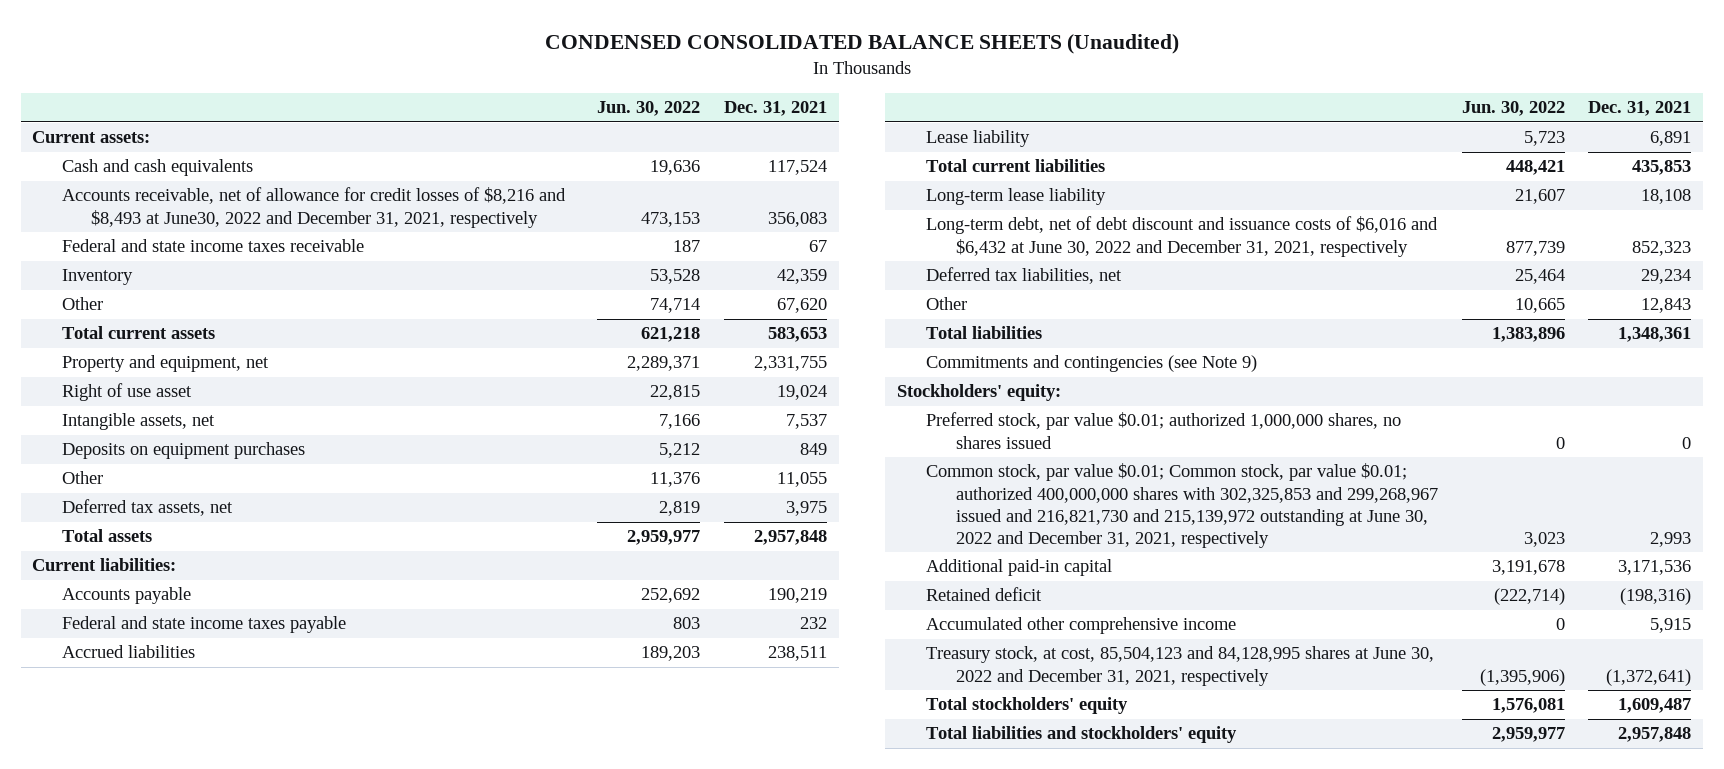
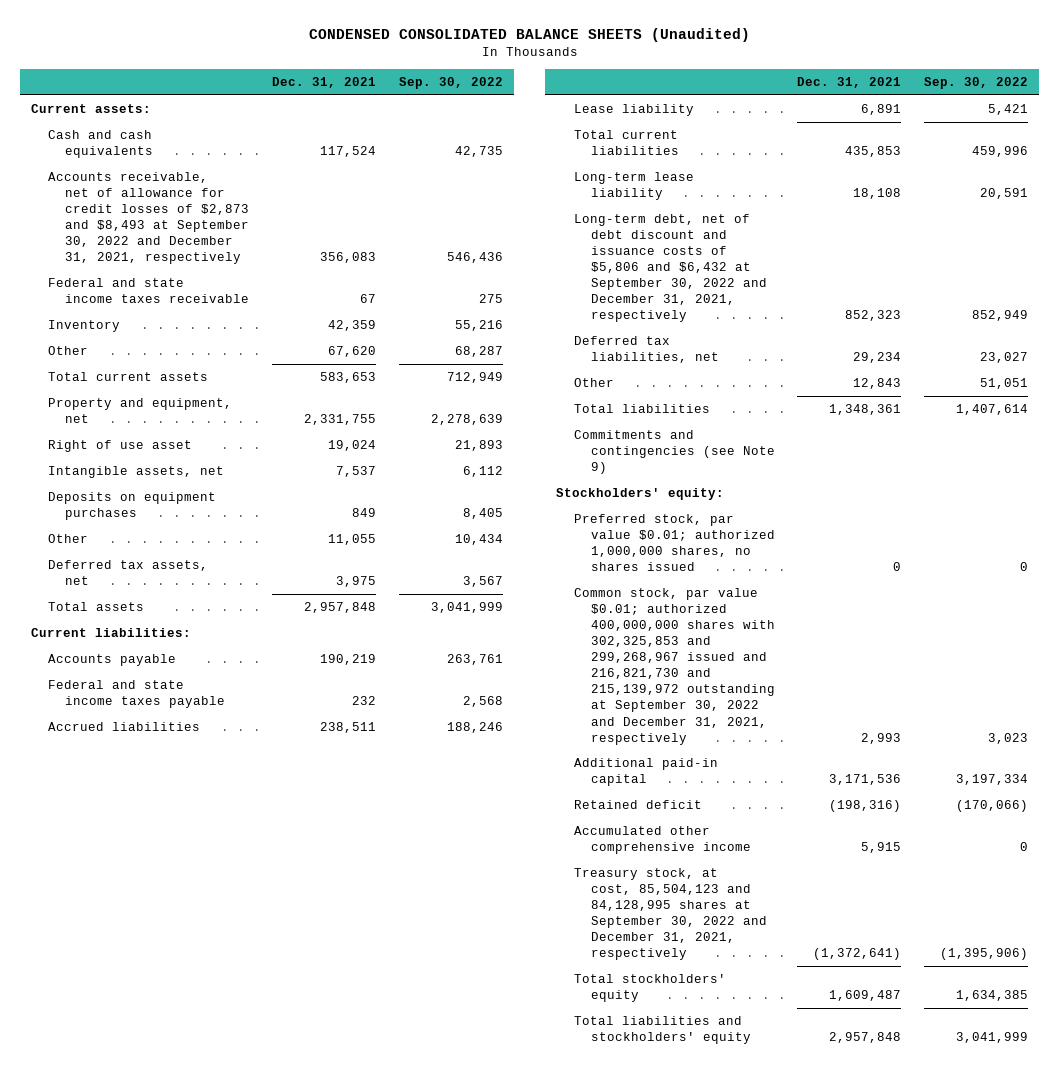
[596,101,700,117] Jun. 30, 2022 -> none
none -> [398,76,503,89] Sep. 30, 2022
[61,187,566,228] Accounts receivable, net of allowance for credit losses of $8,216 and $8,493 at June30, 2022 and December 31, 2021, respectively -> [48,172,250,265] Accounts receivable, net of allowance for credit losses of $2,873 and $8,493 at September 30, 2022 and December 31, 2021, respectively
[926,216,1439,257] Long-term debt, net of debt discount and issuance costs of $6,016 and $6,432 at June 30, 2022 and December 31, 2021, respectively -> [573,214,767,323] Long-term debt, net of debt discount and issuance costs of $5,806 and $6,432 at September 30, 2022 and December 31, 2021, respectively
[926,463,1438,548] Common stock, par value $0.01; Common stock, par value $0.01; authorized 400,000,000 shares with 302,325,853 and 299,268,967 issued and 216,821,730 and 215,139,972 outstanding at June 30, 2022 and December 31, 2021, respectively -> [573,588,775,745] Common stock, par value $0.01; authorized 400,000,000 shares with 302,325,853 and 299,268,967 issued and 216,821,730 and 215,139,972 outstanding at September 30, 2022 and December 31, 2021, respectively
[926,646,1435,686] Treasury stock, at cost, 85,504,123 and 84,128,995 shares at June 30, 2022 and December 31, 2021, respectively -> [573,868,767,961] Treasury stock, at cost, 85,504,123 and 84,128,995 shares at September 30, 2022 and December 31, 2021, respectively

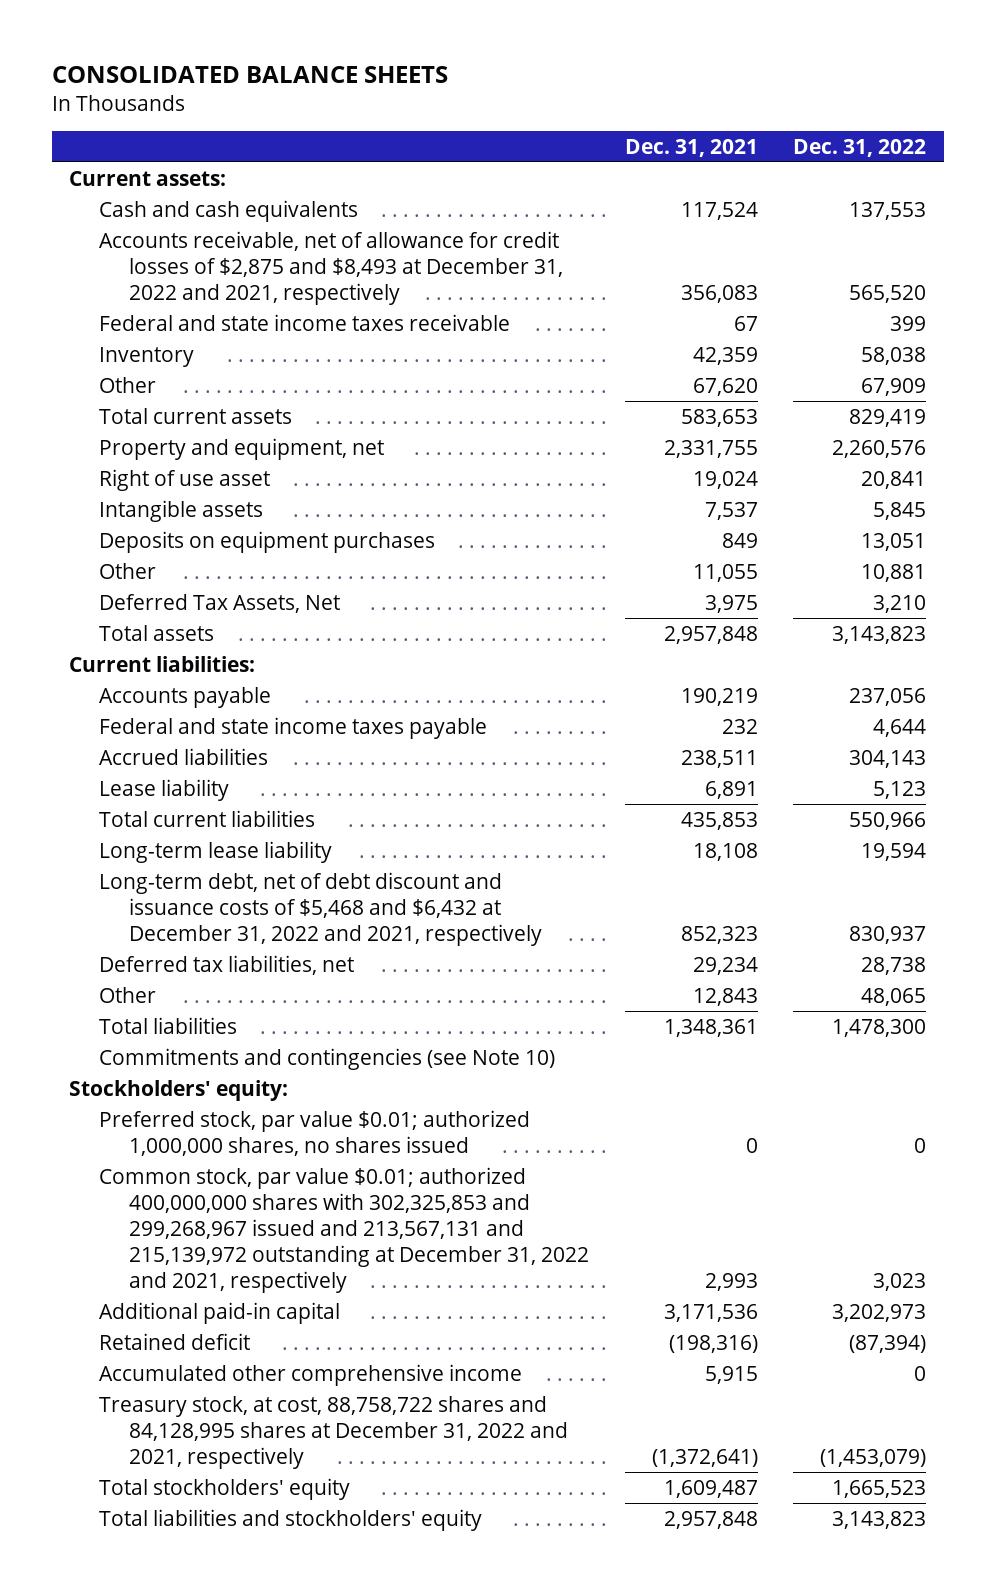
[308,28,750,43] CONDENSED CONSOLIDATED BALANCE SHEETS (Unaudited) -> [51,66,448,84] CONSOLIDATED BALANCE SHEETS
[398,76,503,89] Sep. 30, 2022 -> none
none -> [793,138,927,157] Dec. 31, 2022
[48,172,250,265] Accounts receivable, net of allowance for credit losses of $2,873 and $8,493 at September 30, 2022 and December 31, 2021, respectively -> [99,230,564,305] Accounts receivable, net of allowance for credit losses of $2,875 and $8,493 at December 31, 2022 and 2021, respectively
[48,466,225,479] Intangible assets, net -> [99,499,264,522] Intangible assets
[48,560,209,586] Deferred tax assets, net -> [99,593,341,613] Deferred Tax Assets, Net
[573,214,767,323] Long-term debt, net of debt discount and issuance costs of $5,806 and $6,432 at September 30, 2022 and December 31, 2021, respectively -> [99,871,543,946] Long-term debt, net of debt discount and issuance costs of $5,468 and $6,432 at December 31, 2022 and 2021, respectively
[573,430,775,475] Commitments and contingencies (see Note 9) -> [99,1047,556,1070] Commitments and contingencies (see Note 10)
[573,588,775,745] Common stock, par value $0.01; authorized 400,000,000 shares with 302,325,853 and 299,268,967 issued and 216,821,730 and 215,139,972 outstanding at September 30, 2022 and December 31, 2021, respectively -> [99,1166,590,1294] Common stock, par value $0.01; authorized 400,000,000 shares with 302,325,853 and 299,268,967 issued and 213,567,131 and 215,139,972 outstanding at December 31, 2022 and 2021, respectively
[573,868,767,961] Treasury stock, at cost, 85,504,123 and 84,128,995 shares at September 30, 2022 and December 31, 2021, respectively -> [99,1395,569,1469] Treasury stock, at cost, 88,758,722 shares and 84,128,995 shares at December 31, 2022 and 2021, respectively

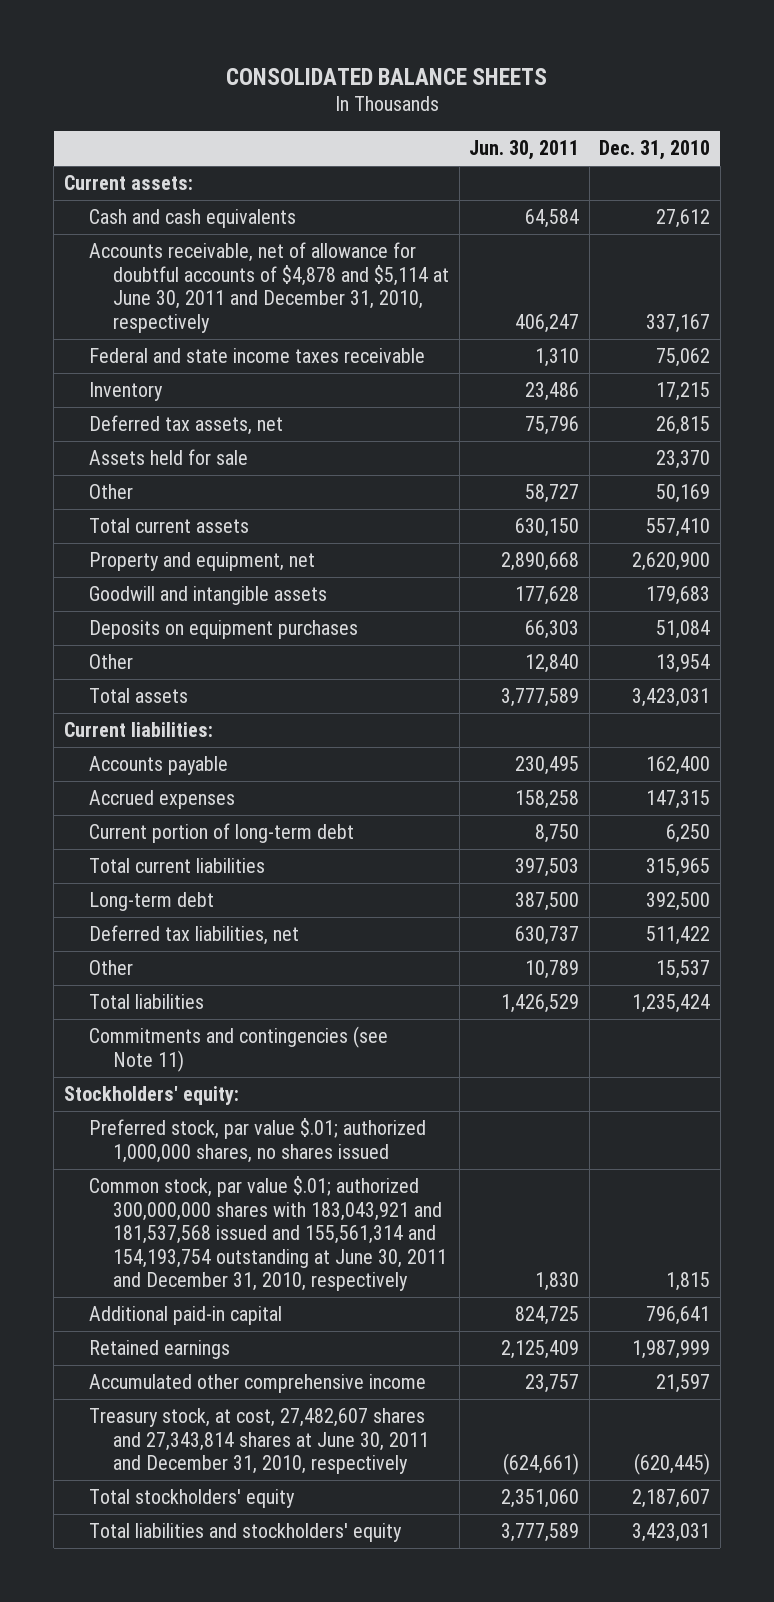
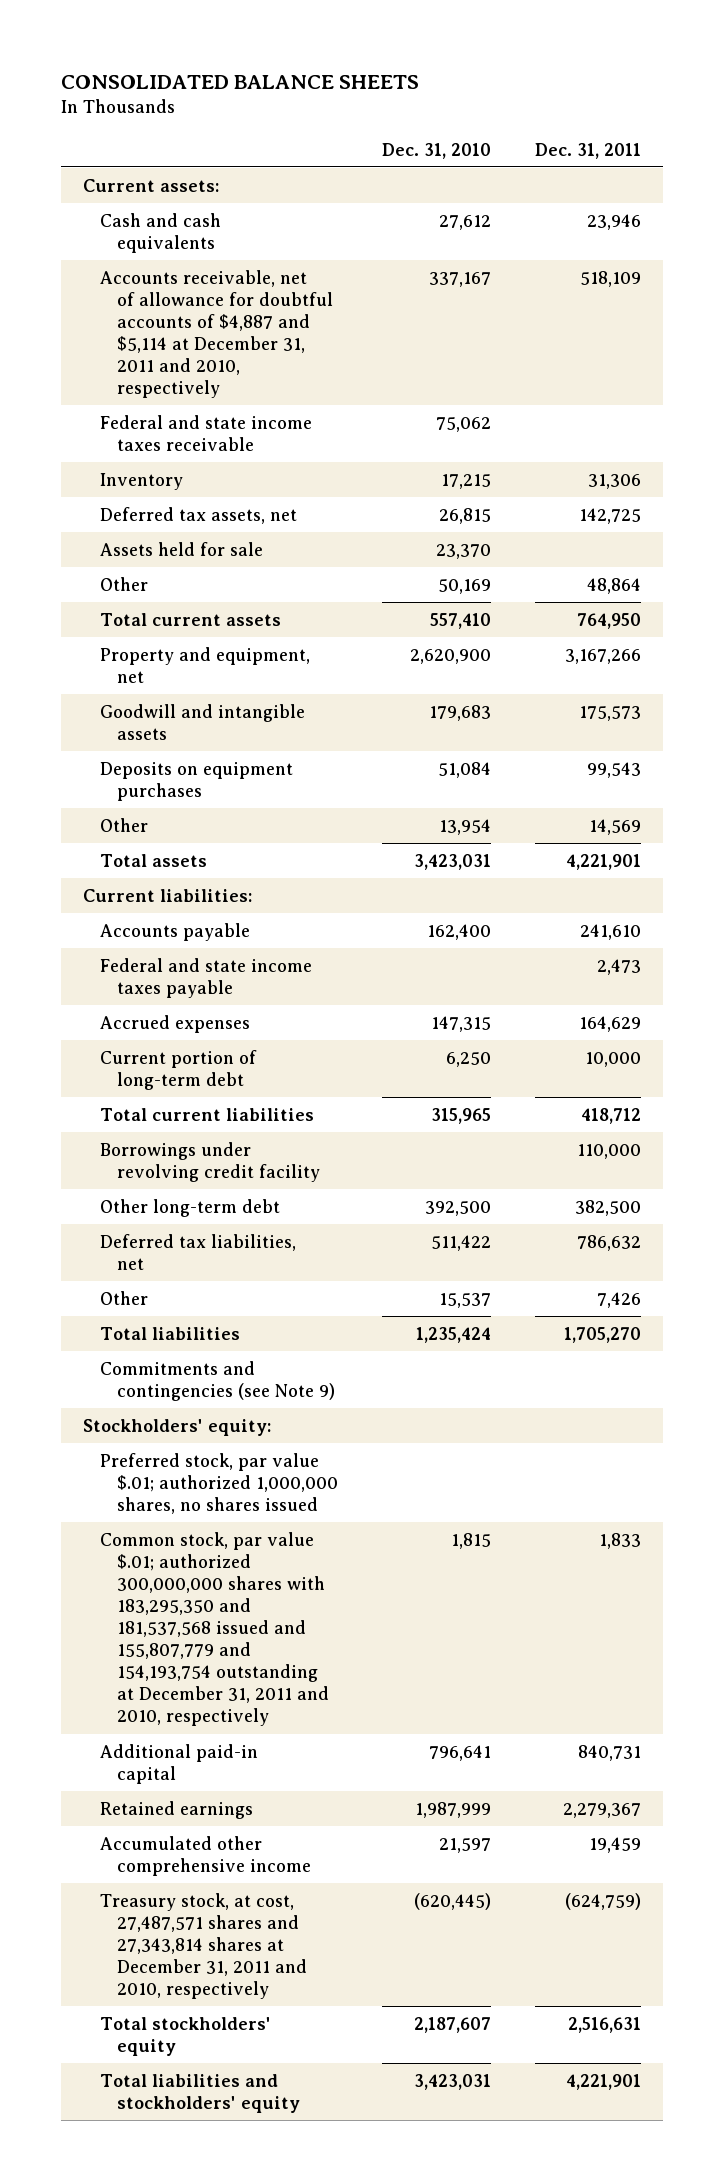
[469,140,580,161] Jun. 30, 2011 -> none
none -> [535,142,642,159] Dec. 31, 2011
[88,242,450,333] Accounts receivable, net of allowance for doubtful accounts of $4,878 and $5,114 at June 30, 2011 and December 31, 2010, respectively -> [99,269,333,399] Accounts receivable, net of allowance for doubtful accounts of $4,887 and $5,114 at December 31, 2011 and 2010, respectively
none -> [99,957,312,998] Federal and state income taxes payable
none -> [99,1141,320,1182] Borrowings under revolving credit facility
[88,892,214,912] Long-term debt -> [99,1198,280,1217] Other long-term debt
[88,1026,388,1072] Commitments and contingencies (see Note 11) -> [99,1360,335,1401] Commitments and contingencies (see Note 9)
[88,1176,448,1292] Common stock, par value $.01; authorized 300,000,000 shares with 183,043,921 and 181,537,568 issued and 155,561,314 and 154,193,754 outstanding at June 30, 2011 and December 31, 2010, respectively -> [99,1531,329,1727] Common stock, par value $.01; authorized 300,000,000 shares with 183,295,350 and 181,537,568 issued and 155,807,779 and 154,193,754 outstanding at December 31, 2011 and 2010, respectively
[88,1408,430,1475] Treasury stock, at cost, 27,482,607 shares and 27,343,814 shares at June 30, 2011 and December 31, 2010, respectively -> [99,1892,307,2000] Treasury stock, at cost, 27,487,571 shares and 27,343,814 shares at December 31, 2011 and 2010, respectively

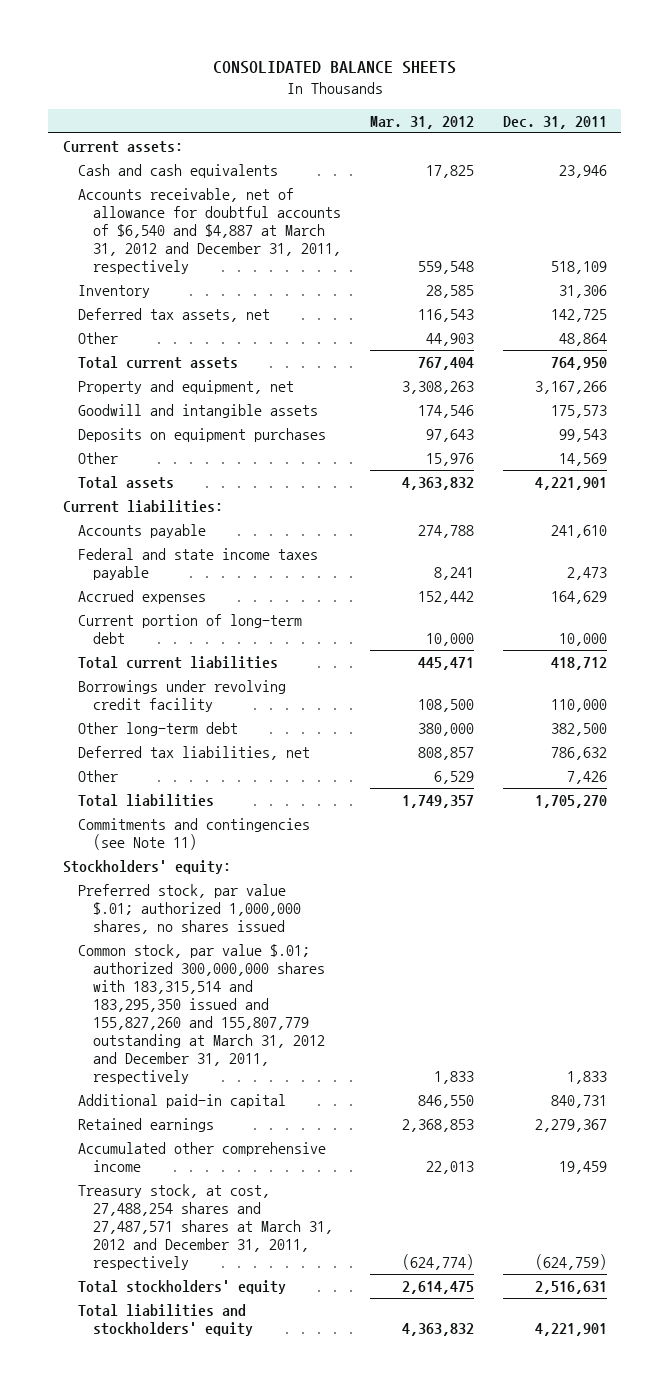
[381,142,491,159] Dec. 31, 2010 -> none
none -> [369,115,474,129] Mar. 31, 2012
[99,414,312,451] Federal and state income taxes receivable -> none
[99,269,333,399] Accounts receivable, net of allowance for doubtful accounts of $4,887 and $5,114 at December 31, 2011 and 2010, respectively -> [77,188,341,274] Accounts receivable, net of allowance for doubtful accounts of $6,540 and $4,887 at March 31, 2012 and December 31, 2011, respectively
[99,541,263,556] Assets held for sale -> none
[99,1360,335,1401] Commitments and contingencies (see Note 9) -> [77,818,310,851] Commitments and contingencies (see Note 11)
[99,1531,329,1727] Common stock, par value $.01; authorized 300,000,000 shares with 183,295,350 and 181,537,568 issued and 155,807,779 and 154,193,754 outstanding at December 31, 2011 and 2010, respectively -> [77,944,325,1084] Common stock, par value $.01; authorized 300,000,000 shares with 183,315,514 and 183,295,350 issued and 155,827,260 and 155,807,779 outstanding at March 31, 2012 and December 31, 2011, respectively
[99,1892,307,2000] Treasury stock, at cost, 27,487,571 shares and 27,343,814 shares at December 31, 2011 and 2010, respectively -> [77,1184,333,1270] Treasury stock, at cost, 27,488,254 shares and 27,487,571 shares at March 31, 2012 and December 31, 2011, respectively

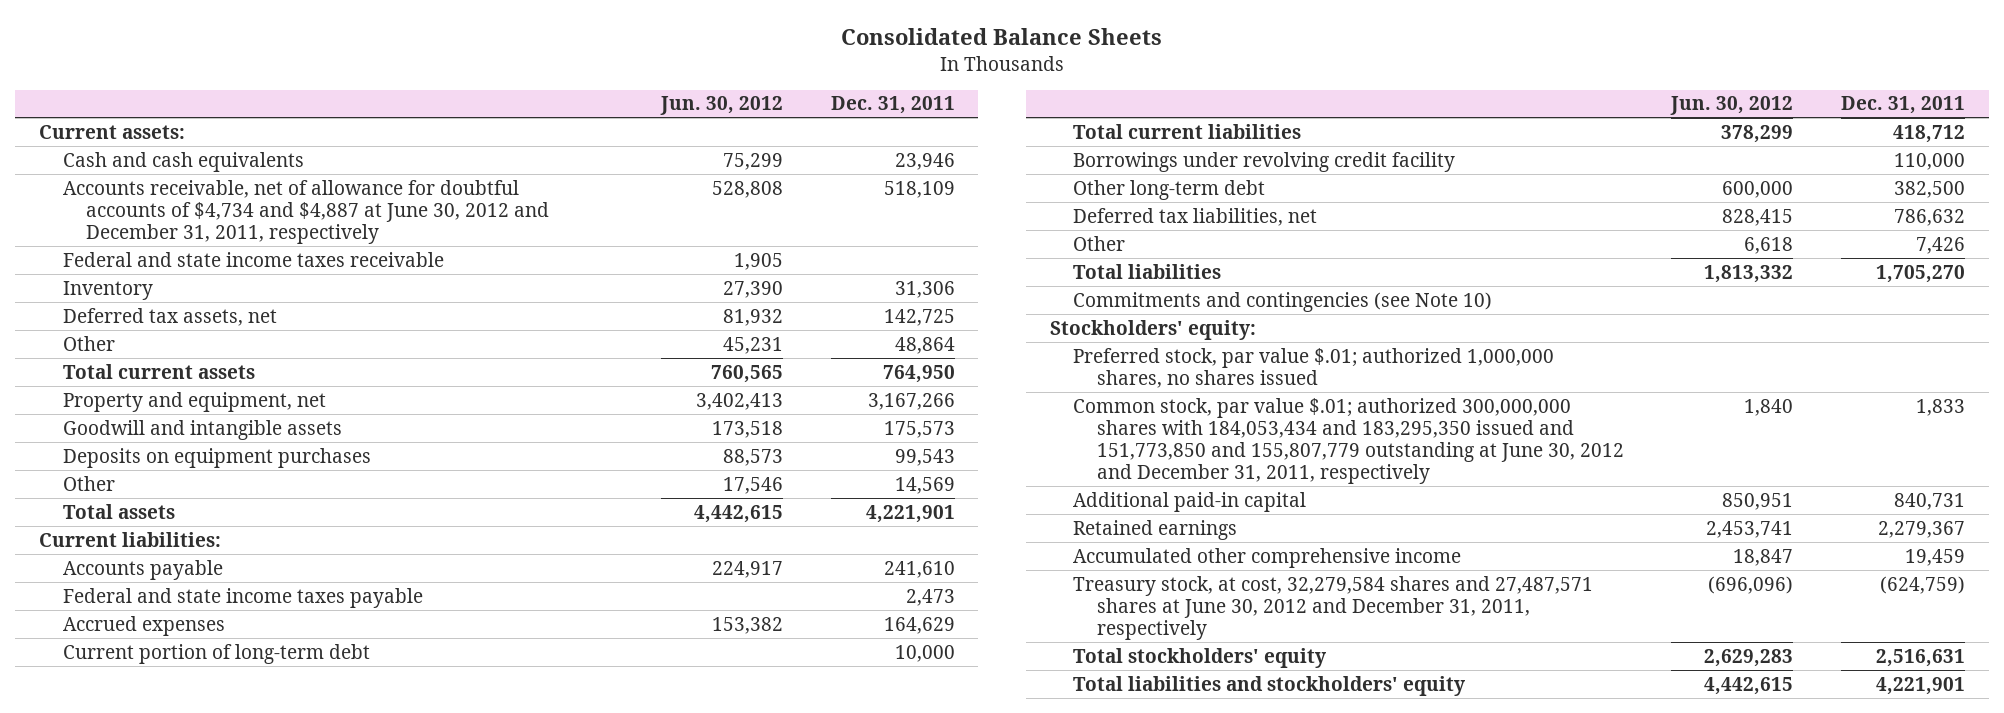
[212,61,456,75] CONSOLIDATED BALANCE SHEETS -> [841,27,1163,45] Consolidated Balance Sheets
[369,115,474,129] Mar. 31, 2012 -> none
none -> [659,96,783,116] Jun. 30, 2012
[77,188,341,274] Accounts receivable, net of allowance for doubtful accounts of $6,540 and $4,887 at March 31, 2012 and December 31, 2011, respectively -> [62,179,550,244] Accounts receivable, net of allowance for doubtful accounts of $4,734 and $4,887 at June 30, 2012 and December 31, 2011, respectively
none -> [62,251,444,267] Federal and state income taxes receivable
[77,818,310,851] Commitments and contingencies (see Note 11) -> [1073,291,1493,312] Commitments and contingencies (see Note 10)
[77,944,325,1084] Common stock, par value $.01; authorized 300,000,000 shares with 183,315,514 and 183,295,350 issued and 155,827,260 and 155,807,779 outstanding at March 31, 2012 and December 31, 2011, respectively -> [1073,397,1624,485] Common stock, par value $.01; authorized 300,000,000 shares with 184,053,434 and 183,295,350 issued and 151,773,850 and 155,807,779 outstanding at June 30, 2012 and December 31, 2011, respectively
[77,1184,333,1270] Treasury stock, at cost, 27,488,254 shares and 27,487,571 shares at March 31, 2012 and December 31, 2011, respectively -> [1073,575,1594,640] Treasury stock, at cost, 32,279,584 shares and 27,487,571 shares at June 30, 2012 and December 31, 2011, respectively

